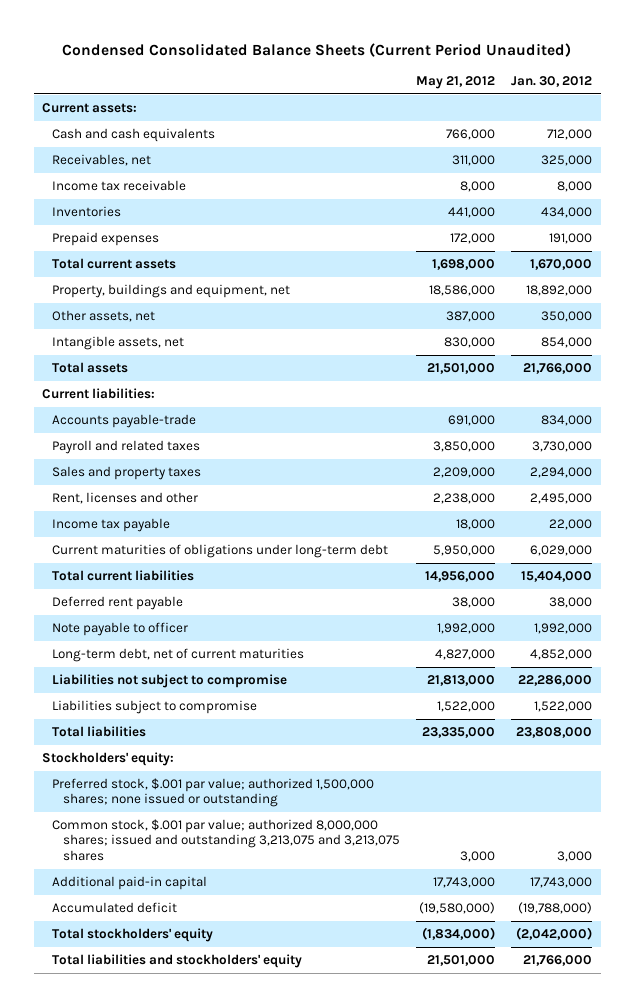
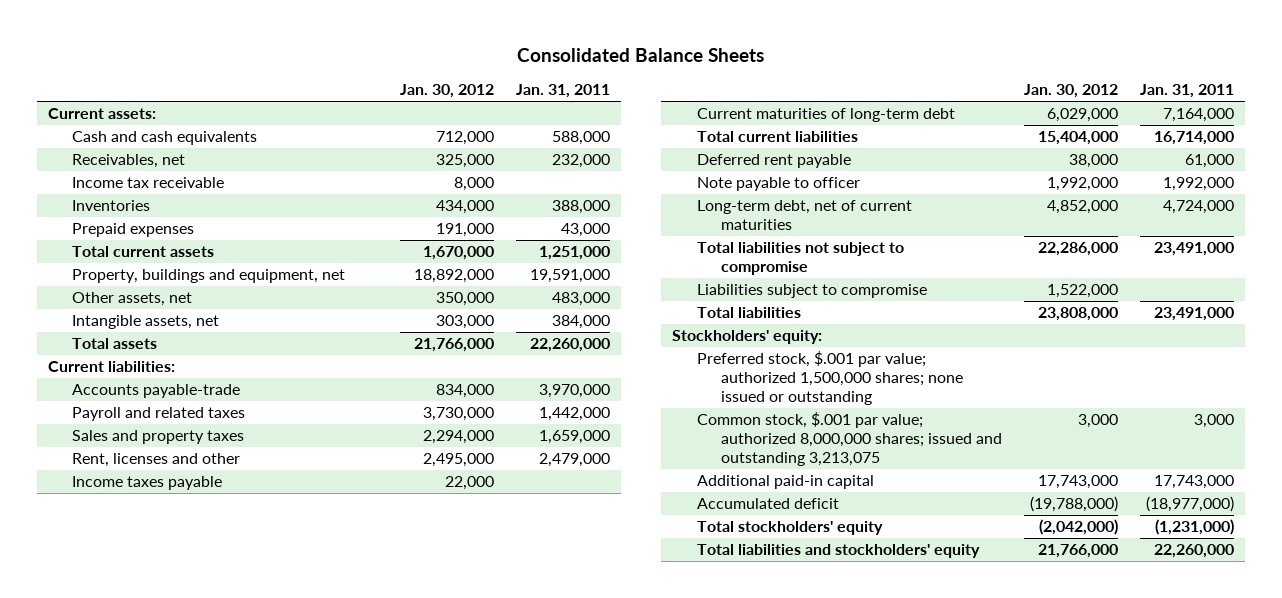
[62,42,572,57] Condensed Consolidated Balance Sheets (Current Period Unaudited) -> [517,47,765,62] Consolidated Balance Sheets
[415,76,495,90] May 21, 2012 -> none
none -> [515,84,610,99] Jan. 31, 2011
[541,337,593,349] 854,000 -> [435,315,494,330] 303,000
[52,518,171,533] Income tax payable -> [72,476,223,491] Income taxes payable
[52,544,389,559] Current maturities of obligations under long-term debt -> [696,108,955,123] Current maturities of long-term debt
[52,674,288,689] Liabilities not subject to compromise -> [696,242,904,276] Total liabilities not subject to compromise
[52,819,400,861] Common stock, $.001 par value; authorized 8,000,000 shares; issued and outstanding 3,213,075 and 3,213,075 shares -> [696,412,1002,466] Common stock, $.001 par value; authorized 8,000,000 shares; issued and outstanding 3,213,075

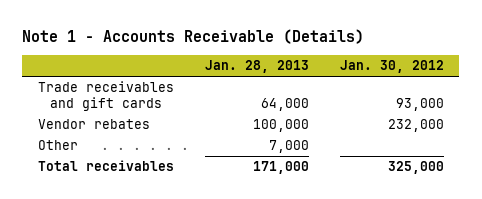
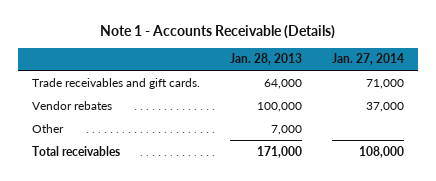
[339,60,444,74] Jan. 30, 2012 -> none
none -> [331,53,404,66] Jan. 27, 2014
[37,81,174,111] Trade receivables and gift cards -> [32,77,201,89] Trade receivables and gift cards.

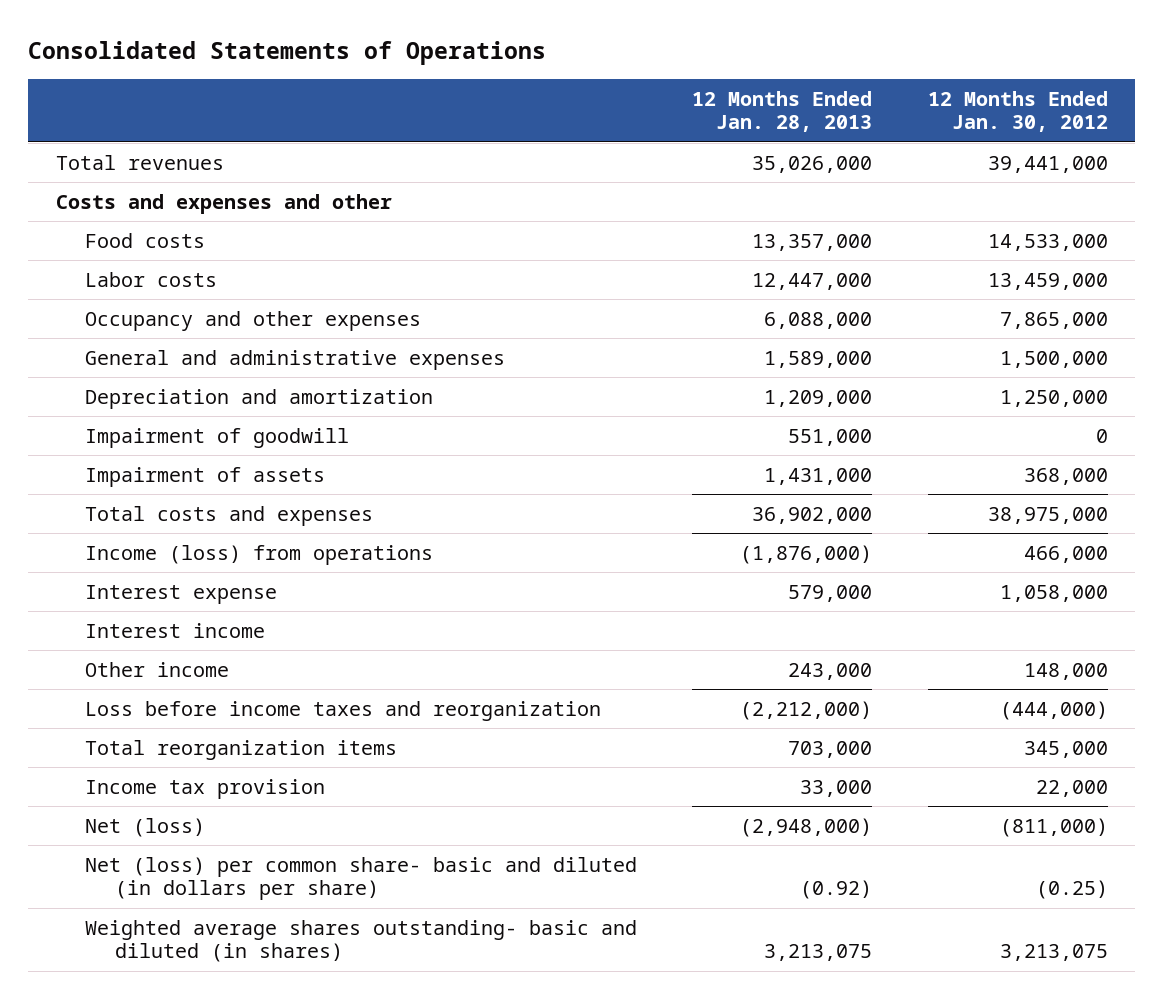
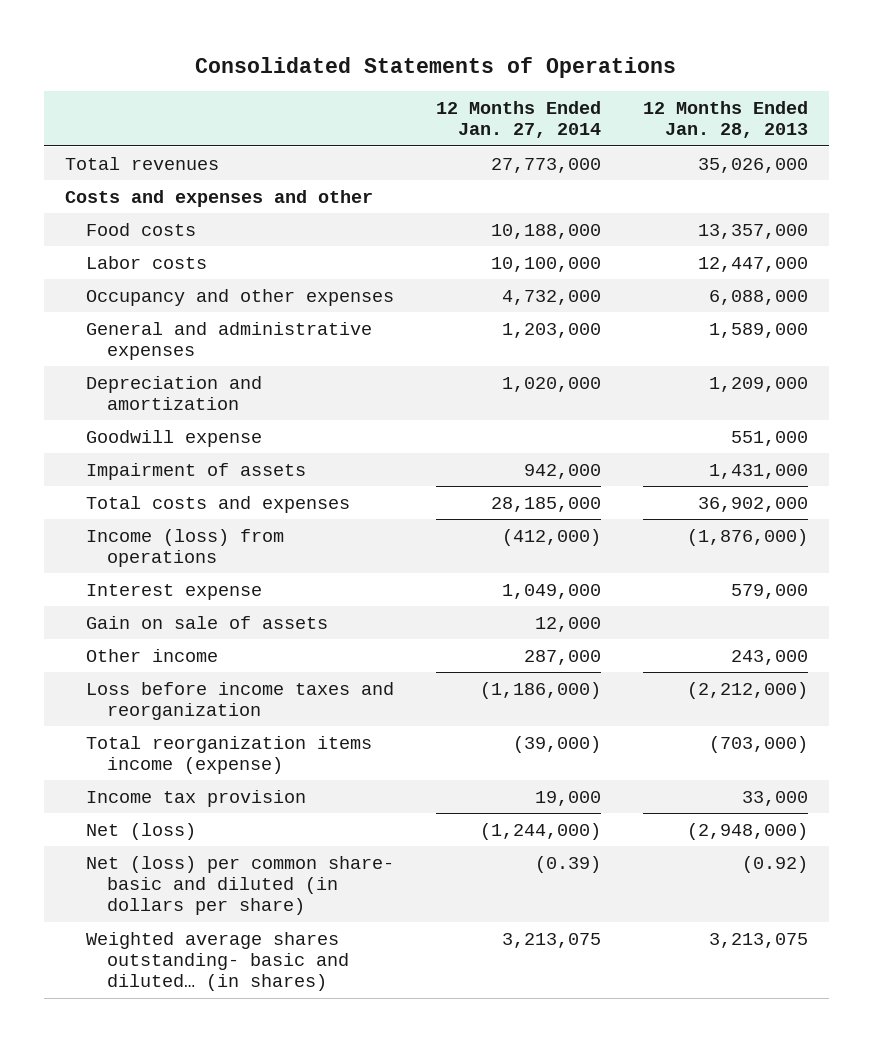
[927,90,1108,133] 12 Months Ended Jan. 30, 2012 -> none
none -> [435,100,601,139] 12 Months Ended Jan. 27, 2014
[85,427,350,448] Impairment of goodwill -> [85,429,262,447] Goodwill expense
[85,622,266,638] Interest income -> none
none -> [85,615,328,629] Gain on sale of assets
[85,739,398,760] Total reorganization items -> [85,735,372,774] Total reorganization items income (expense)
[788,740,873,758] 703,000 -> [708,735,808,753] (703,000)
[85,919,638,963] Weighted average shares outstanding- basic and diluted (in shares) -> [85,931,349,992] Weighted average shares outstanding- basic and diluted… (in shares)

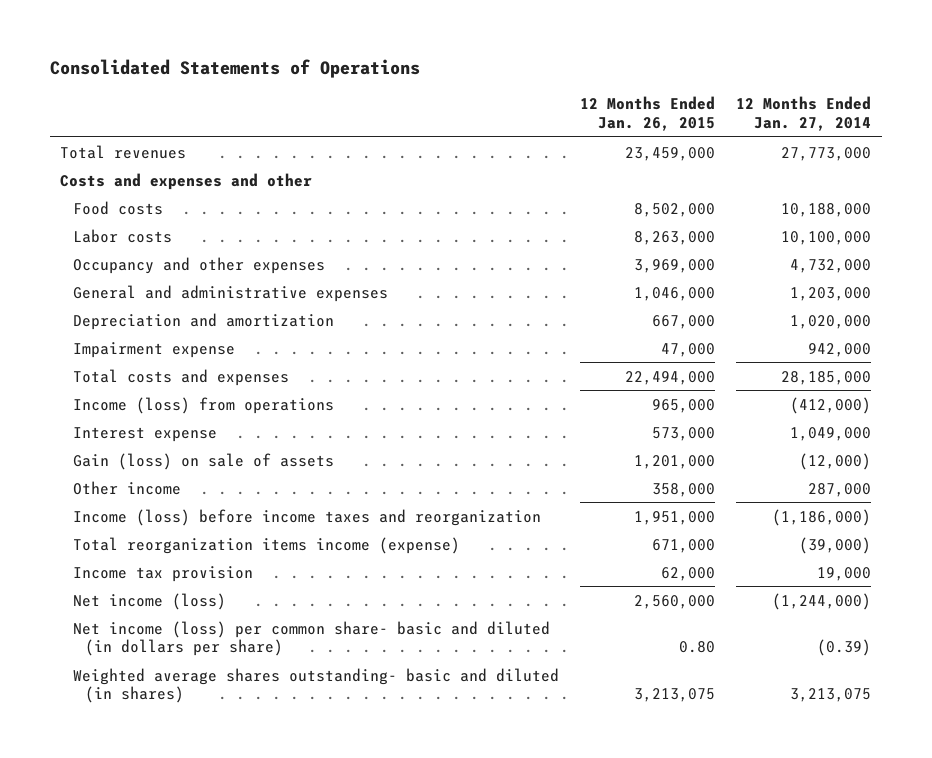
[642,100,808,139] 12 Months Ended Jan. 28, 2013 -> none
none -> [580,96,716,132] 12 Months Ended Jan. 26, 2015
[85,429,262,447] Goodwill expense -> none
[85,462,306,480] Impairment of assets -> [72,341,235,358] Impairment expense
[85,615,328,629] Gain on sale of assets -> [72,452,334,470] Gain (loss) on sale of assets
[534,616,601,632] 12,000 -> [799,452,872,470] (12,000)
[85,681,394,720] Loss before income taxes and reorganization -> [72,508,541,526] Income (loss) before income taxes and reorganization
[85,822,196,840] Net (loss) -> [72,592,226,610] Net income (loss)
[85,855,394,916] Net (loss) per common share- basic and diluted (in dollars per share) -> [72,620,550,657] Net income (loss) per common share- basic and diluted (in dollars per share)
[85,931,349,992] Weighted average shares outstanding- basic and diluted… (in shares) -> [72,667,559,704] Weighted average shares outstanding- basic and diluted (in shares)

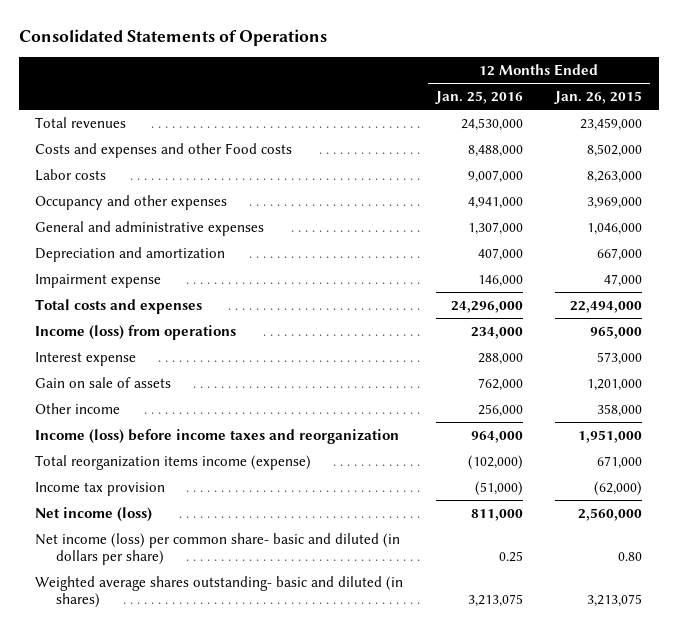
[736,96,872,132] 12 Months Ended Jan. 27, 2014 -> none
none -> [434,91,523,105] Jan. 25, 2016
[60,172,313,190] Costs and expenses and other -> none
[72,200,163,215] Food costs -> [35,142,293,158] Costs and expenses and other Food costs
[72,452,334,470] Gain (loss) on sale of assets -> [35,376,172,388] Gain on sale of assets
[661,566,716,581] 62,000 -> [594,480,643,496] (62,000)

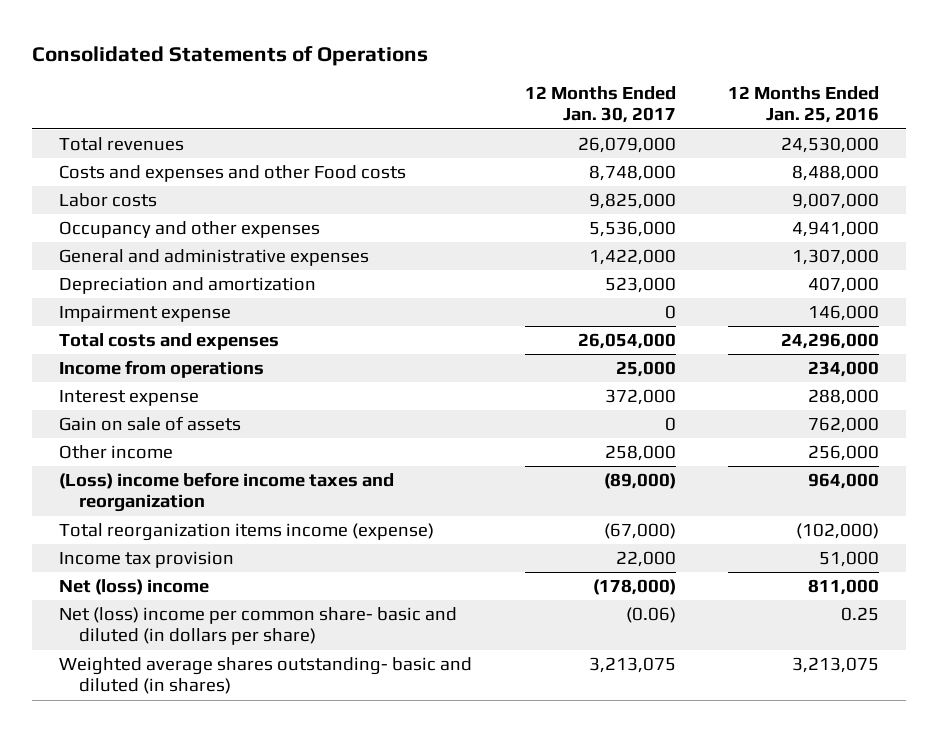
[554,91,643,105] Jan. 26, 2015 -> none
none -> [524,85,676,124] 12 Months Ended Jan. 30, 2017
[35,324,237,340] Income (loss) from operations -> [58,359,264,378] Income from operations
[35,428,400,444] Income (loss) before income taxes and reorganization -> [58,471,394,513] (Loss) income before income taxes and reorganization
[474,480,523,496] (51,000) -> [819,550,880,567] 51,000
[35,506,153,522] Net income (loss) -> [58,578,209,595] Net (loss) income
[35,532,401,566] Net income (loss) per common share- basic and diluted (in dollars per share) -> [58,606,457,646] Net (loss) income per common share- basic and diluted (in dollars per share)

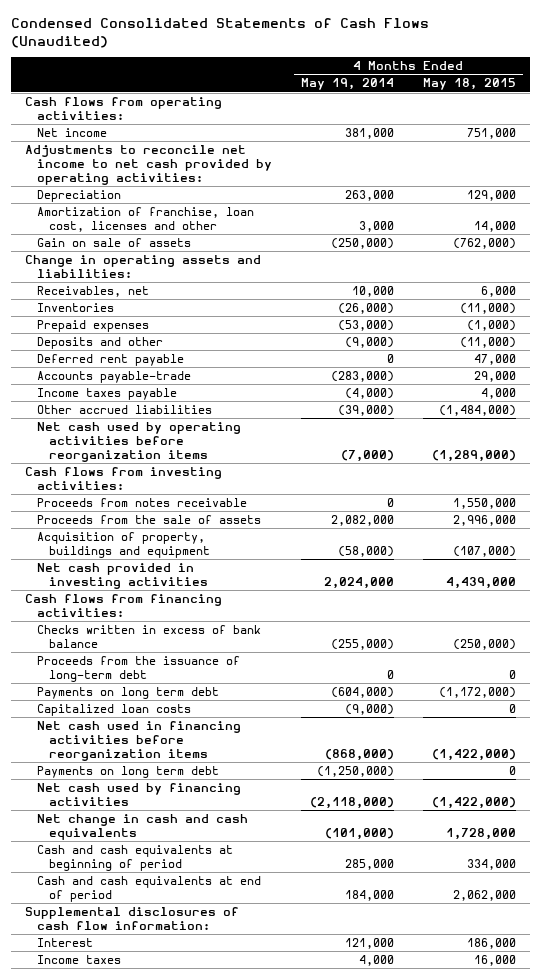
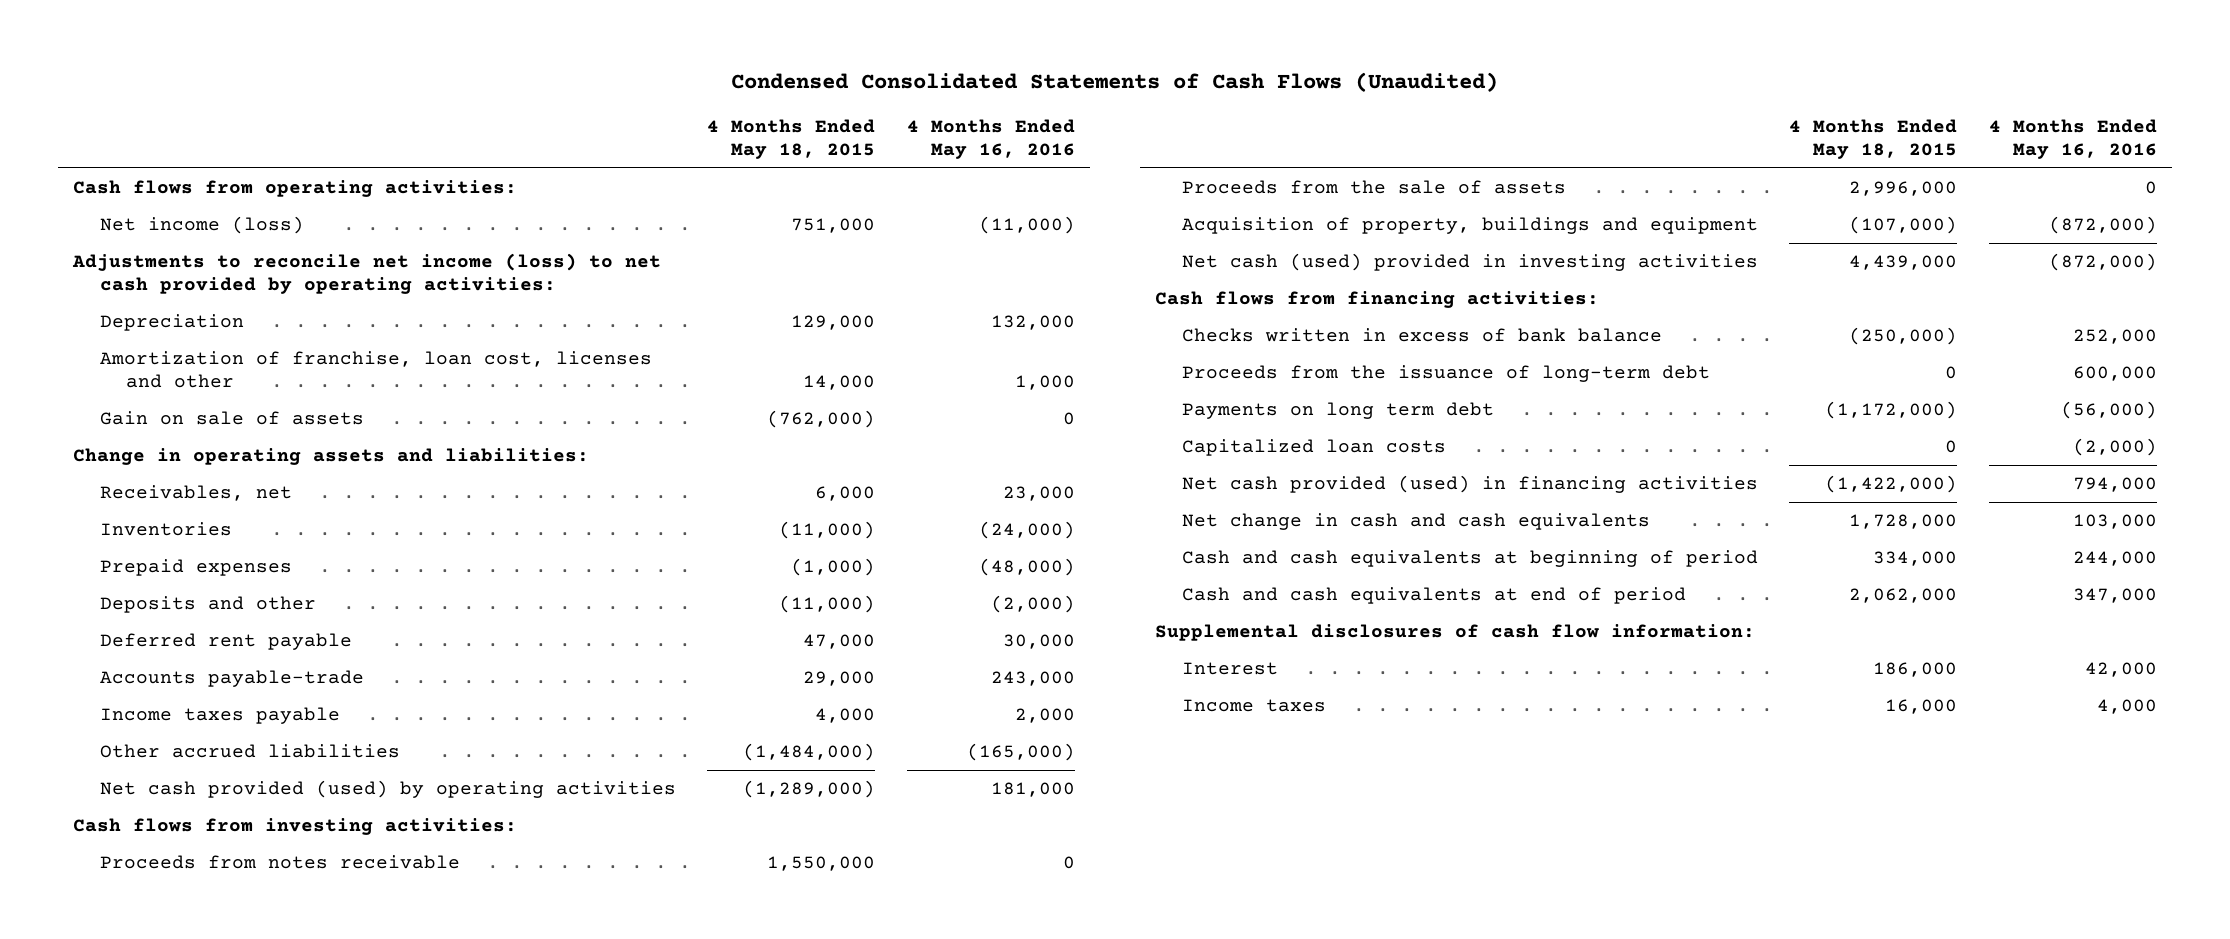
[300,78,394,91] May 19, 2014 -> none
none -> [906,119,1075,159] 4 Months Ended May 16, 2016
[36,128,107,138] Net income -> [99,216,304,235] Net income (loss)
[24,145,272,185] Adjustments to reconcile net income to net cash provided by operating activities: -> [72,253,662,294] Adjustments to reconcile net income (loss) to net cash provided by operating activities:
[36,422,241,462] Net cash used by operating activities before reorganization items -> [99,780,676,799] Net cash provided (used) by operating activities
[36,563,208,589] Net cash provided in investing activities -> [1181,253,1758,272] Net cash (used) provided in investing activities
[36,721,241,761] Net cash used in financing activities before reorganization items -> none
[36,766,219,779] Payments on long term debt -> none
[36,783,241,806] Net cash used by financing activities -> [1181,475,1758,494] Net cash provided (used) in financing activities

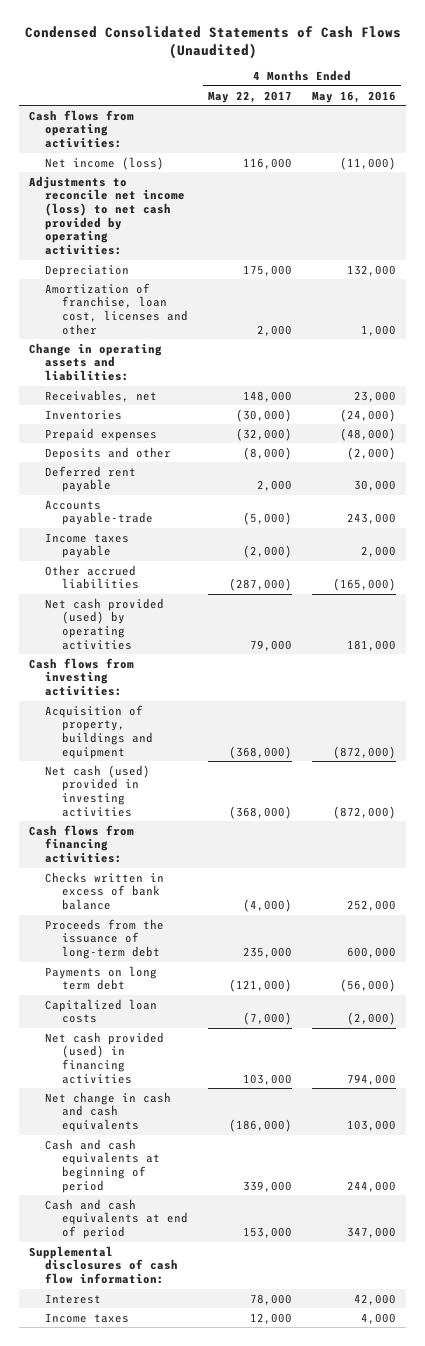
[707,119,876,159] 4 Months Ended May 18, 2015 -> none
none -> [208,90,293,103] May 22, 2017
[99,411,364,426] Gain on sale of assets -> none
[99,855,460,870] Proceeds from notes receivable -> none
[1181,180,1566,195] Proceeds from the sale of assets -> none

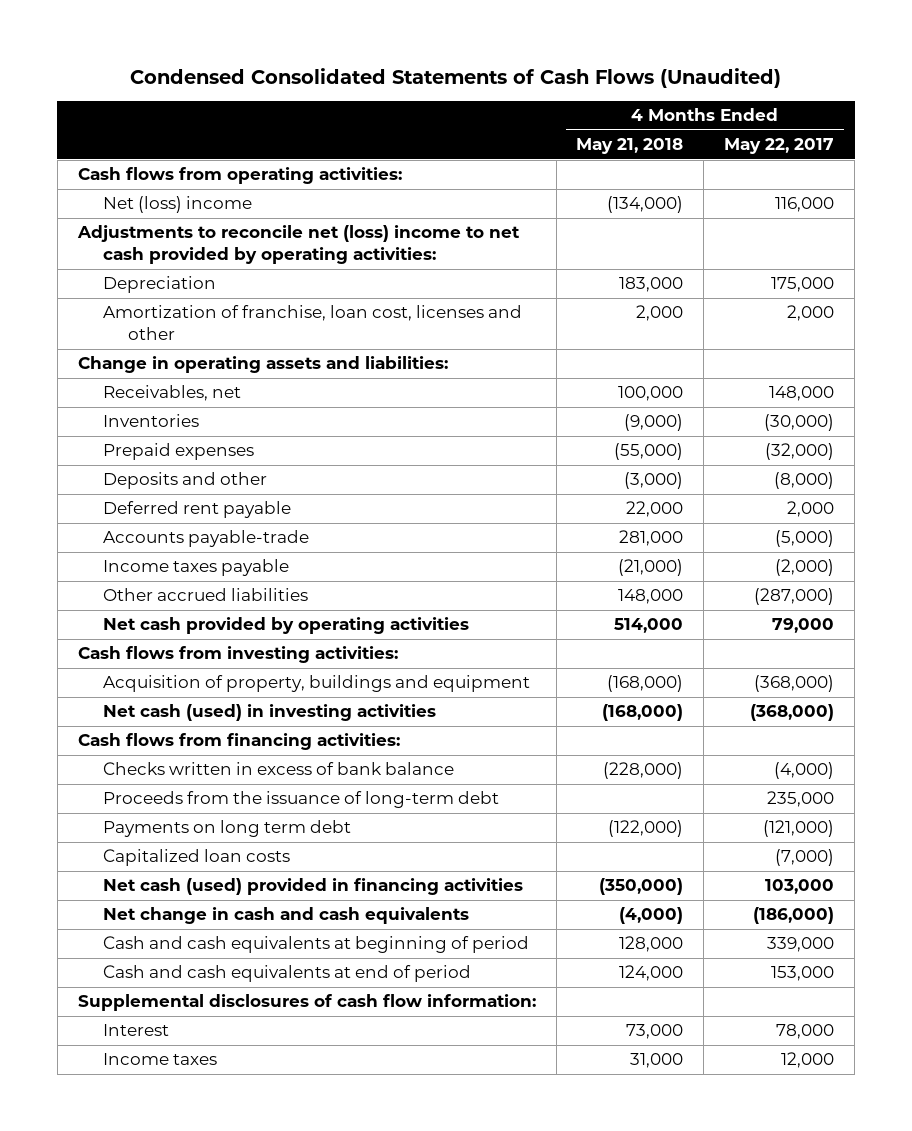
[312,90,397,103] May 16, 2016 -> none
none -> [576,138,684,155] May 21, 2018
[45,156,165,170] Net income (loss) -> [103,196,253,214] Net (loss) income
[28,175,186,256] Adjustments to reconcile net income (loss) to net cash provided by operating activities: -> [76,225,520,264] Adjustments to reconcile net (loss) income to net cash provided by operating activities:
[45,597,165,650] Net cash provided (used) by operating activities -> [103,617,470,635] Net cash provided by operating activities
[45,764,151,817] Net cash (used) provided in investing activities -> [103,704,437,722] Net cash (used) in investing activities
[45,1031,165,1084] Net cash provided (used) in financing activities -> [103,878,524,896] Net cash (used) provided in financing activities

